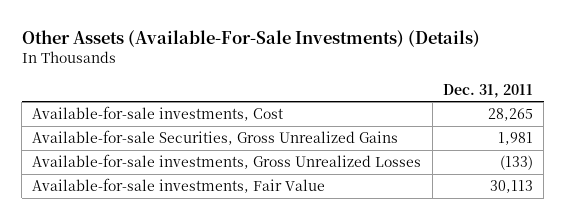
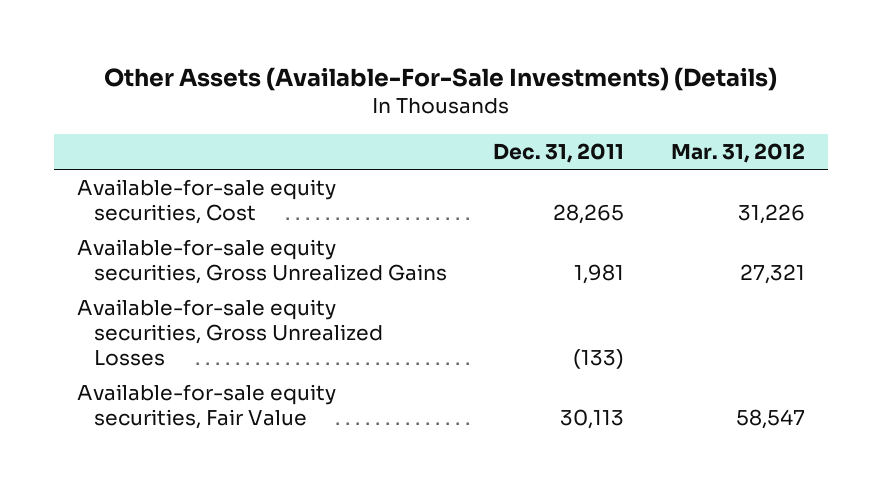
none -> [670,143,805,164] Mar. 31, 2012
[32,106,284,122] Available-for-sale investments, Cost -> [77,179,337,224] Available-for-sale equity securities, Cost
[32,130,399,146] Available-for-sale Securities, Gross Unrealized Gains -> [77,239,448,284] Available-for-sale equity securities, Gross Unrealized Gains
[32,154,422,170] Available-for-sale investments, Gross Unrealized Losses -> [77,299,384,366] Available-for-sale equity securities, Gross Unrealized Losses
[32,178,326,194] Available-for-sale investments, Fair Value -> [77,384,337,429] Available-for-sale equity securities, Fair Value

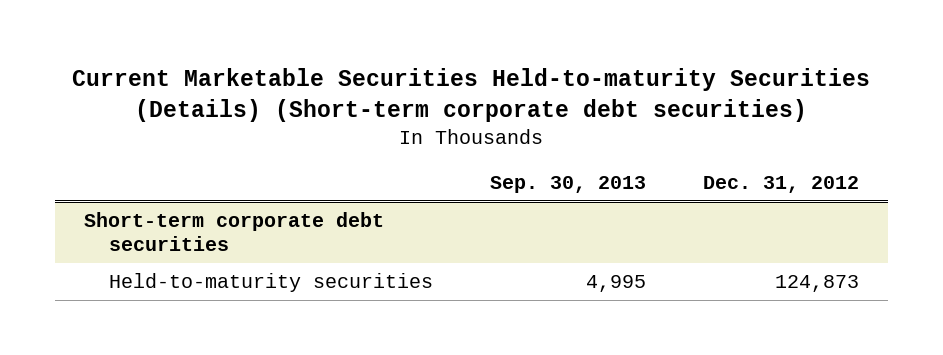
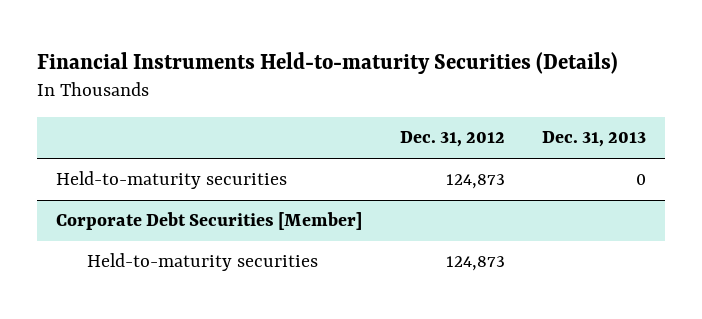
[72,68,871,123] Current Marketable Securities Held-to-maturity Securities (Details) (Short-term corporate debt securities) -> [37,52,619,75] Financial Instruments Held-to-maturity Securities (Details)
[490,175,647,193] Sep. 30, 2013 -> none
none -> [541,131,646,148] Dec. 31, 2013
[83,212,384,252] Short-term corporate debt securities -> none
none -> [56,212,363,231] Corporate Debt Securities [Member]
none -> [87,253,319,272] Held-to-maturity securities

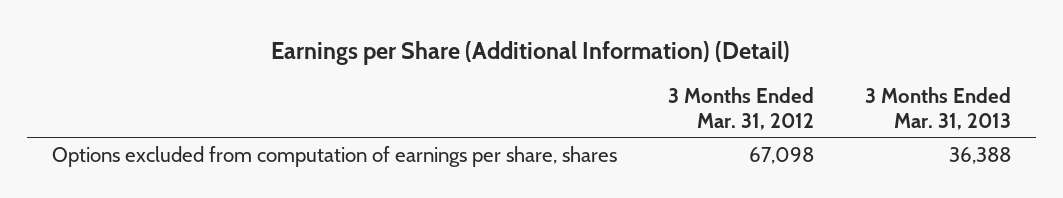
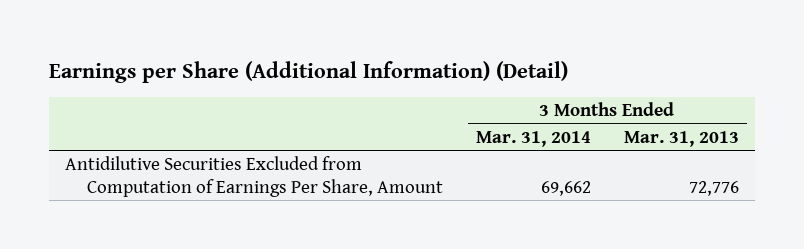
[667,86,814,130] 3 Months Ended Mar. 31, 2012 -> none
none -> [475,130,591,147] Mar. 31, 2014
[52,145,618,167] Options excluded from computation of earnings per share, shares -> [65,156,443,197] Antidilutive Securities Excluded from Computation of Earnings Per Share, Amount
[948,146,1011,164] 36,388 -> [688,180,739,196] 72,776

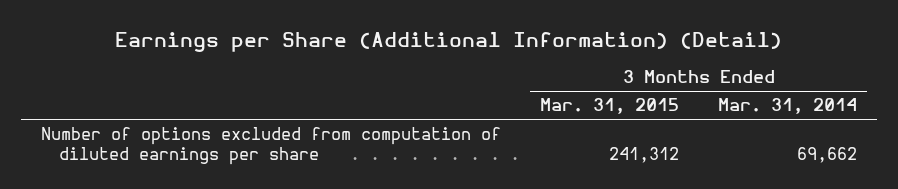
[623,130,739,147] Mar. 31, 2013 -> none
none -> [539,98,679,115] Mar. 31, 2015
[65,156,443,197] Antidilutive Securities Excluded from Computation of Earnings Per Share, Amount -> [40,127,501,166] Number of options excluded from computation of diluted earnings per share

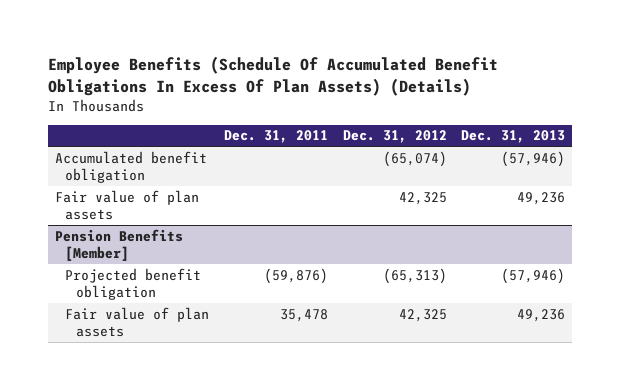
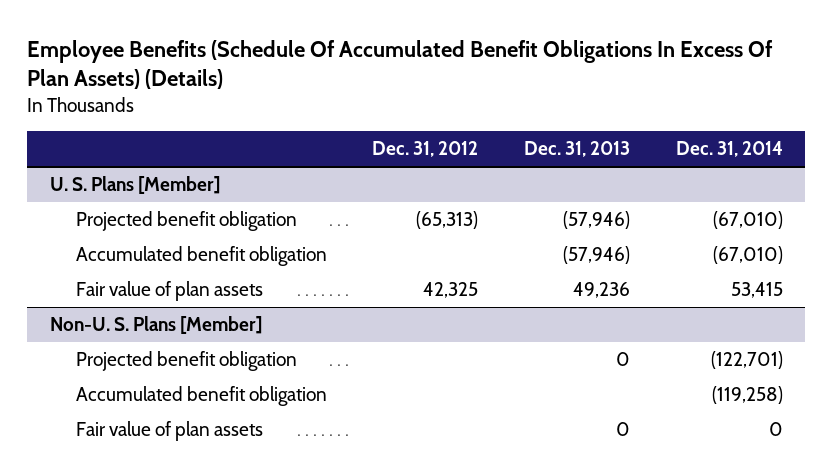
[224,130,329,144] Dec. 31, 2011 -> none
none -> [675,141,783,158] Dec. 31, 2014
[55,150,208,183] Accumulated benefit obligation -> none
[55,189,200,220] Fair value of plan assets -> none
[55,228,184,261] Pension Benefits [Member] -> none
none -> [50,176,221,195] U. S. Plans [Member]
none -> [75,246,327,267] Accumulated benefit obligation
none -> [50,316,263,335] Non-U. S. Plans [Member]
none -> [75,351,297,372] Projected benefit obligation
none -> [75,386,327,407] Accumulated benefit obligation
none -> [75,421,263,442] Fair value of plan assets

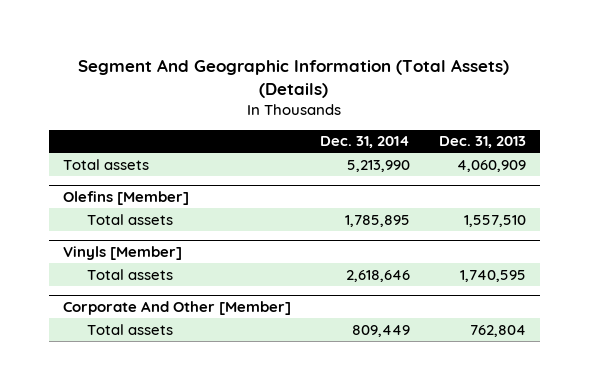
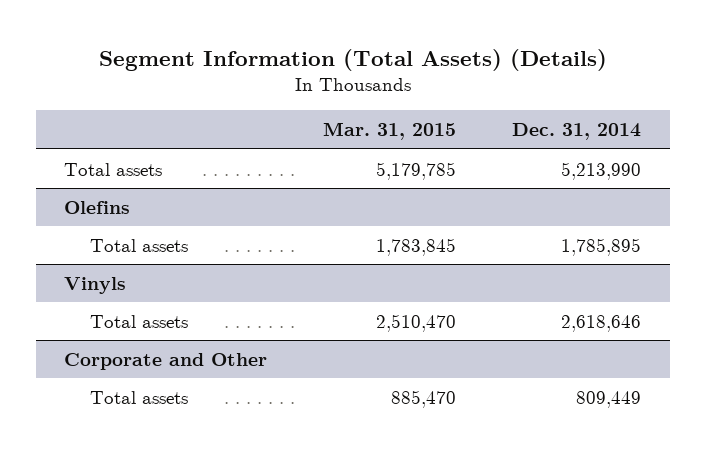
[78,58,510,98] Segment And Geographic Information (Total Assets) (Details) -> [98,48,607,71] Segment Information (Total Assets) (Details)
[438,136,526,149] Dec. 31, 2013 -> none
none -> [323,122,457,141] Mar. 31, 2015
[63,191,190,206] Olefins [Member] -> [64,200,131,214] Olefins
[63,246,183,261] Vinyls [Member] -> [64,276,127,294] Vinyls
[63,301,292,316] Corporate And Other [Member] -> [64,352,268,370] Corporate and Other

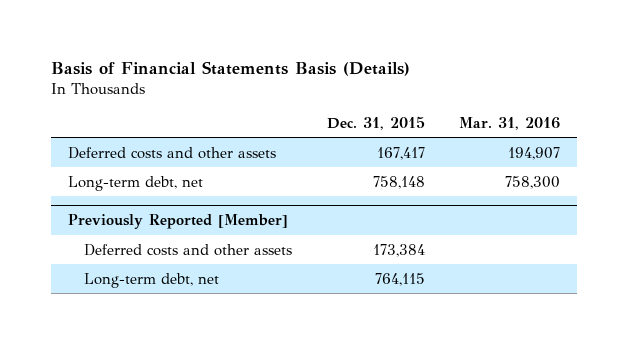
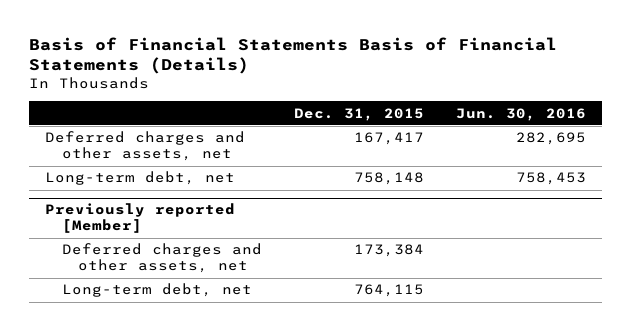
[50,60,410,76] Basis of Financial Statements Basis (Details) -> [28,36,557,75] Basis of Financial Statements Basis of Financial Statements (Details)
[459,116,561,130] Mar. 31, 2016 -> none
none -> [456,107,587,121] Jun. 30, 2016
[67,146,276,159] Deferred costs and other assets -> [45,131,246,162] Deferred charges and other assets, net
[67,214,288,230] Previously Reported [Member] -> [45,203,236,234] Previously reported [Member]
[84,243,293,256] Deferred costs and other assets -> [61,243,262,274] Deferred charges and other assets, net

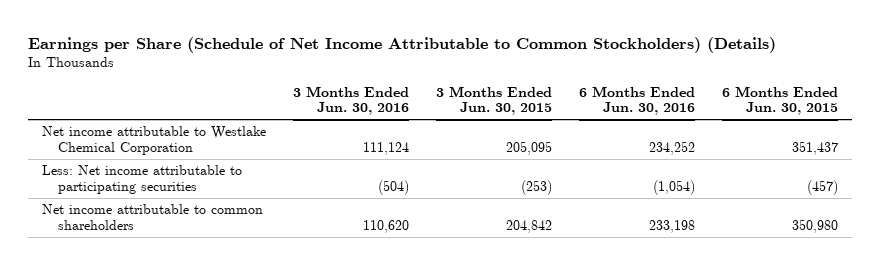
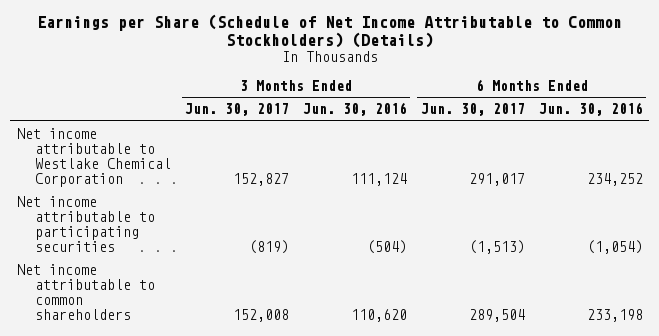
[436,85,553,116] 3 Months Ended Jun. 30, 2015 -> none
[722,85,839,116] 6 Months Ended Jun. 30, 2015 -> none
none -> [184,103,289,117] Jun. 30, 2017
none -> [420,103,525,117] Jun. 30, 2017
[41,165,242,194] Less: Net income attributable to participating securities -> [16,196,156,252] Net income attributable to participating securities

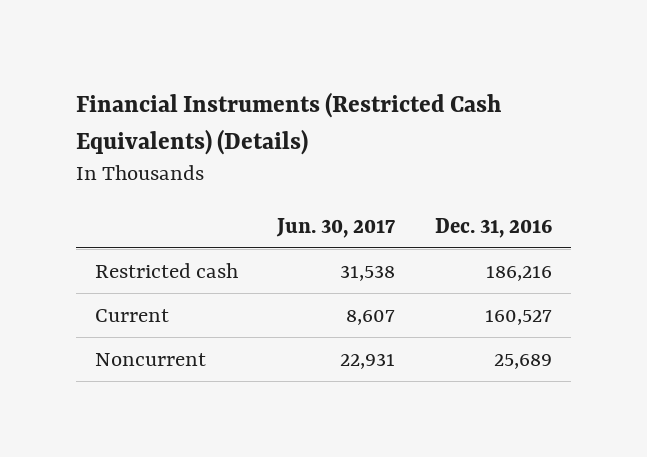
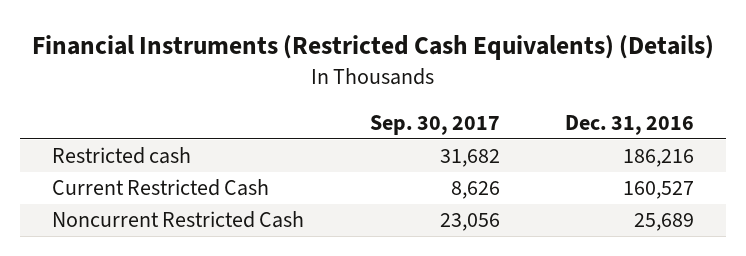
[276,217,396,238] Jun. 30, 2017 -> none
none -> [369,114,500,135] Sep. 30, 2017
[95,308,170,322] Current -> [52,179,270,197] Current Restricted Cash
[95,352,207,366] Noncurrent -> [52,211,305,229] Noncurrent Restricted Cash

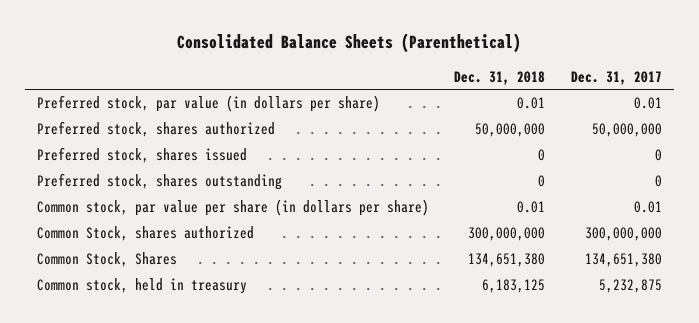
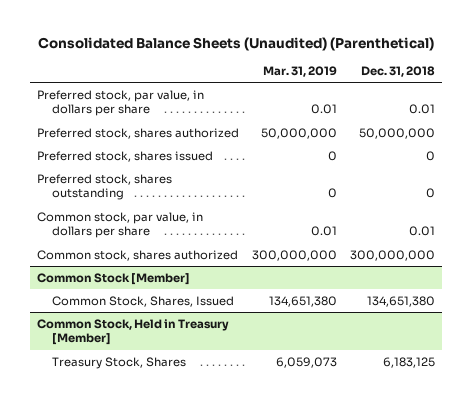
[177,33,522,54] Consolidated Balance Sheets (Parenthetical) -> [37,36,434,51] Consolidated Balance Sheets (Unaudited) (Parenthetical)
[570,70,662,85] Dec. 31, 2017 -> none
none -> [262,66,337,78] Mar. 31, 2019
[37,95,381,113] Preferred stock, par value (in dollars per share) -> [36,89,204,117] Preferred stock, par value, in dollars per share
[37,199,430,217] Common stock, par value per share (in dollars per share) -> [36,211,203,239] Common stock, par value, in dollars per share
[37,226,255,242] Common Stock, shares authorized -> [36,249,238,261] Common stock, shares authorized
none -> [36,272,190,285] Common Stock [Member]
[37,252,178,268] Common Stock, Shares -> [52,295,235,307] Common Stock, Shares, Issued
none -> [36,318,229,346] Common Stock, Held in Treasury [Member]
[37,278,248,295] Common stock, held in treasury -> [52,356,187,369] Treasury Stock, Shares

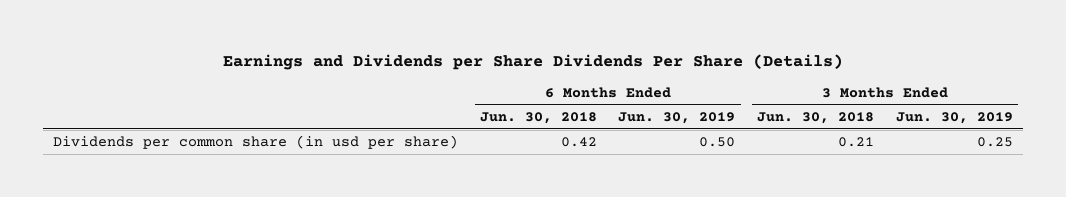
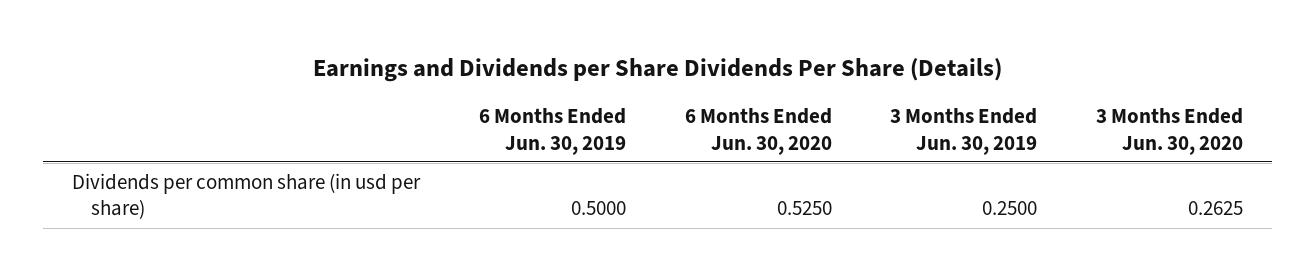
[479,111,597,124] Jun. 30, 2018 -> none
[757,111,875,124] Jun. 30, 2018 -> none
none -> [684,108,832,155] 6 Months Ended Jun. 30, 2020
none -> [1096,108,1244,155] 3 Months Ended Jun. 30, 2020
[699,137,736,148] 0.50 -> [571,201,627,216] 0.5000
[976,137,1013,148] 0.25 -> [982,201,1038,216] 0.2500

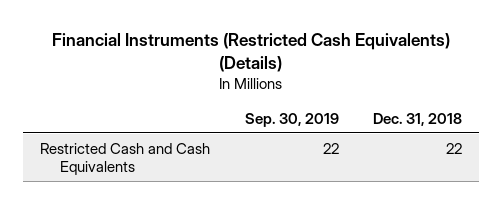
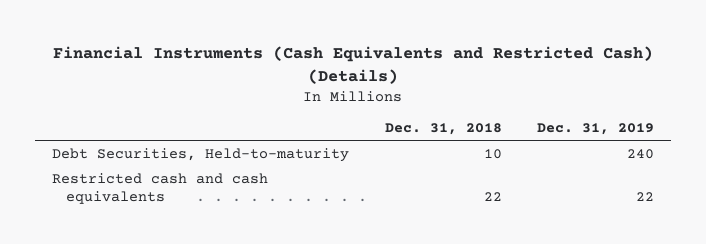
[52,33,451,73] Financial Instruments (Restricted Cash Equivalents) (Details) -> [53,45,654,84] Financial Instruments (Cash Equivalents and Restricted Cash) (Details)
[244,112,339,127] Sep. 30, 2019 -> none
none -> [536,123,654,136] Dec. 31, 2019
none -> [52,147,350,162] Debt Securities, Held-to-maturity
[40,142,211,175] Restricted Cash and Cash Equivalents -> [52,172,269,204] Restricted cash and cash equivalents

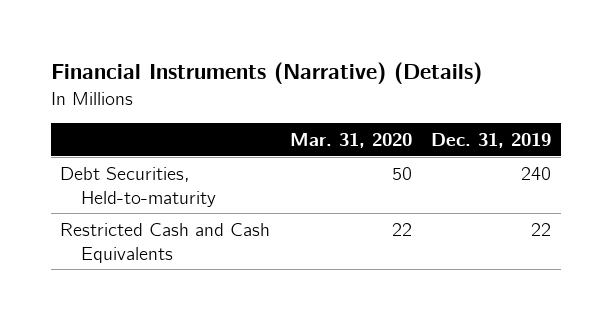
[53,45,654,84] Financial Instruments (Cash Equivalents and Restricted Cash) (Details) -> [50,62,482,85] Financial Instruments (Narrative) (Details)
[384,123,502,136] Dec. 31, 2018 -> none
none -> [289,132,412,148] Mar. 31, 2020
[52,172,269,204] Restricted cash and cash equivalents -> [60,222,271,263] Restricted Cash and Cash Equivalents

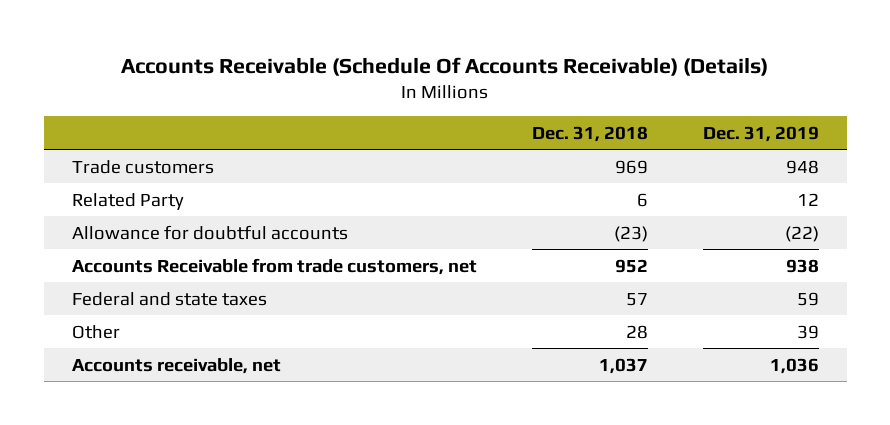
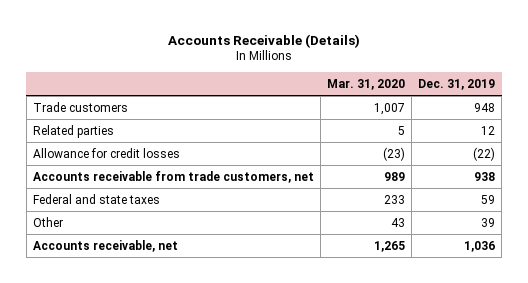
[121,56,769,76] Accounts Receivable (Schedule Of Accounts Receivable) (Details) -> [167,33,360,48] Accounts Receivable (Details)
[531,125,648,142] Dec. 31, 2018 -> none
none -> [326,78,405,90] Mar. 31, 2020
[71,192,184,210] Related Party -> [32,124,114,138] Related parties
[71,224,348,240] Allowance for doubtful accounts -> [32,147,180,158] Allowance for credit losses
[71,257,477,275] Accounts Receivable from trade customers, net -> [32,170,314,183] Accounts receivable from trade customers, net

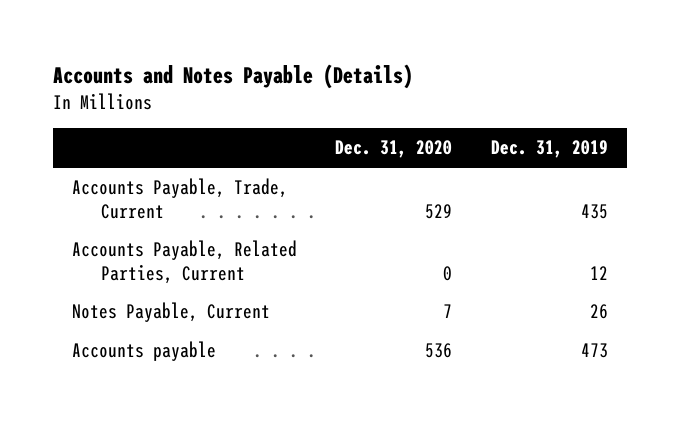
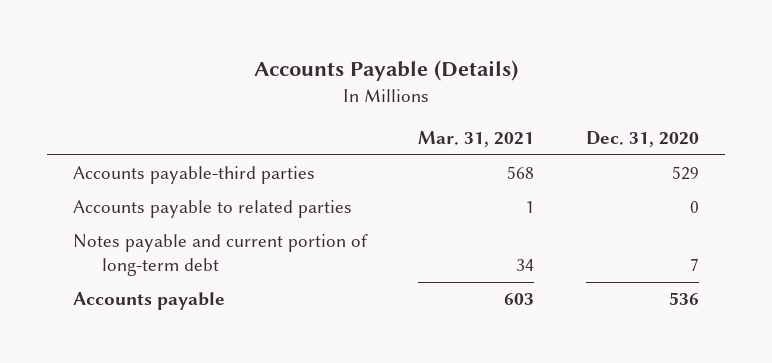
[52,63,413,89] Accounts and Notes Payable (Details) -> [253,60,518,82] Accounts Payable (Details)
[490,140,608,159] Dec. 31, 2019 -> none
none -> [418,130,535,147] Mar. 31, 2021
[71,302,270,323] Notes Payable, Current -> none
[71,178,288,219] Accounts Payable, Trade, Current -> [72,166,315,185] Accounts payable-third parties
[71,240,297,284] Accounts Payable, Related Parties, Current -> [72,200,352,219] Accounts payable to related parties
none -> [72,234,368,277] Notes payable and current portion of long-term debt

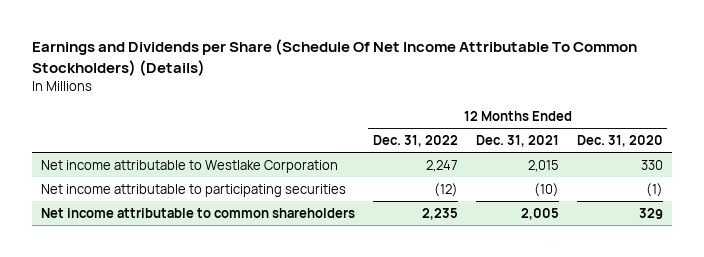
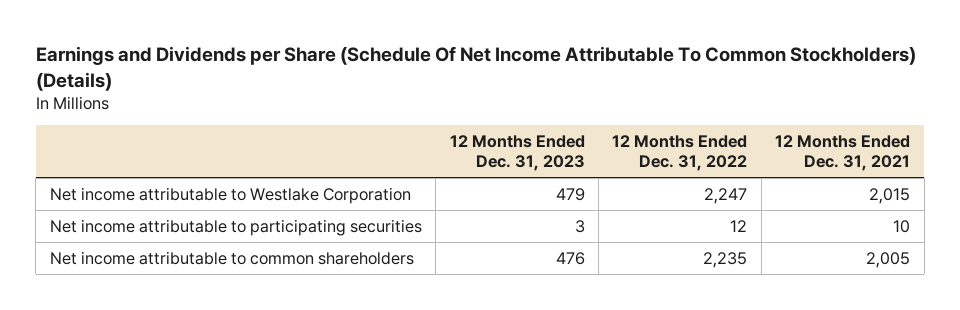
[576,135,663,148] Dec. 31, 2020 -> none
none -> [449,134,585,172] 12 Months Ended Dec. 31, 2023
[433,182,458,197] (12) -> [730,219,748,232] 12
[533,182,559,197] (10) -> [893,219,911,233] 10

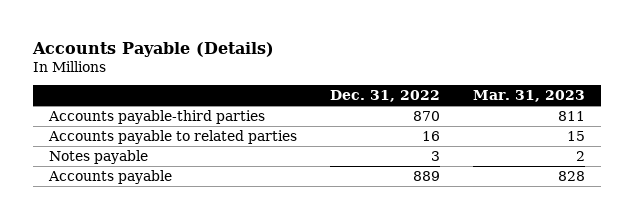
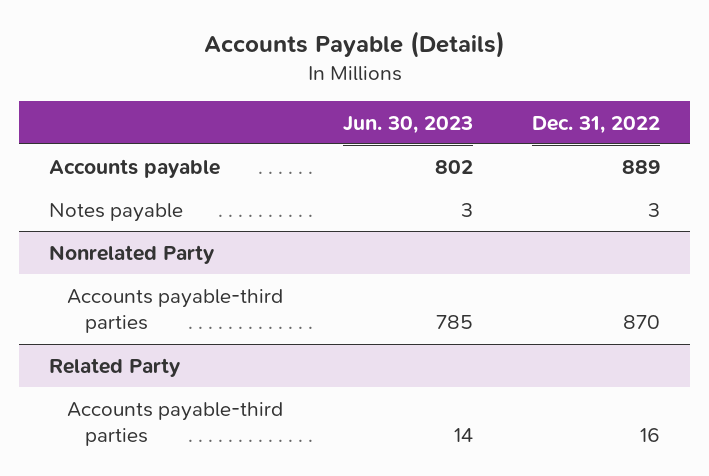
[472,90,585,103] Mar. 31, 2023 -> none
none -> [342,115,473,134] Jun. 30, 2023
[48,109,266,124] Accounts payable-third parties -> none
[48,129,298,144] Accounts payable to related parties -> none
[49,149,149,164] Notes payable -> [48,202,183,222] Notes payable
none -> [48,244,215,264] Nonrelated Party
none -> [66,288,283,334] Accounts payable-third parties
none -> [48,357,181,377] Related Party
none -> [66,401,283,447] Accounts payable-third parties

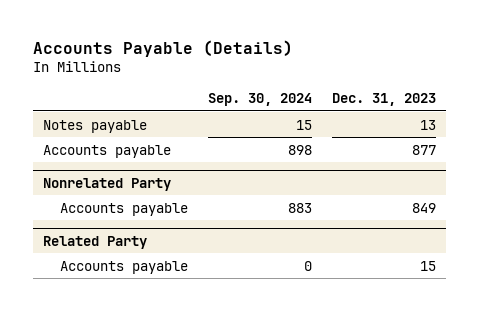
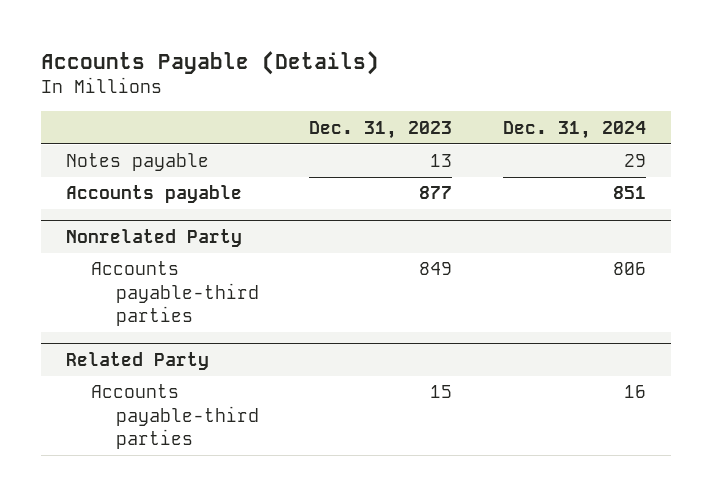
[208,92,313,106] Sep. 30, 2024 -> none
none -> [502,120,646,139] Dec. 31, 2024
[60,202,189,216] Accounts payable -> [91,261,259,326] Accounts payable-third parties
[60,260,189,274] Accounts payable -> [91,384,259,449] Accounts payable-third parties

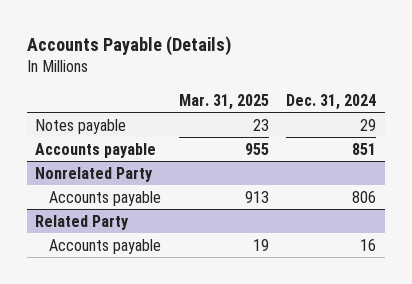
[309,120,453,139] Dec. 31, 2023 -> none
none -> [178,93,269,110] Mar. 31, 2025
[91,261,259,326] Accounts payable-third parties -> [48,190,161,206] Accounts payable
[91,384,259,449] Accounts payable-third parties -> [48,238,161,254] Accounts payable

